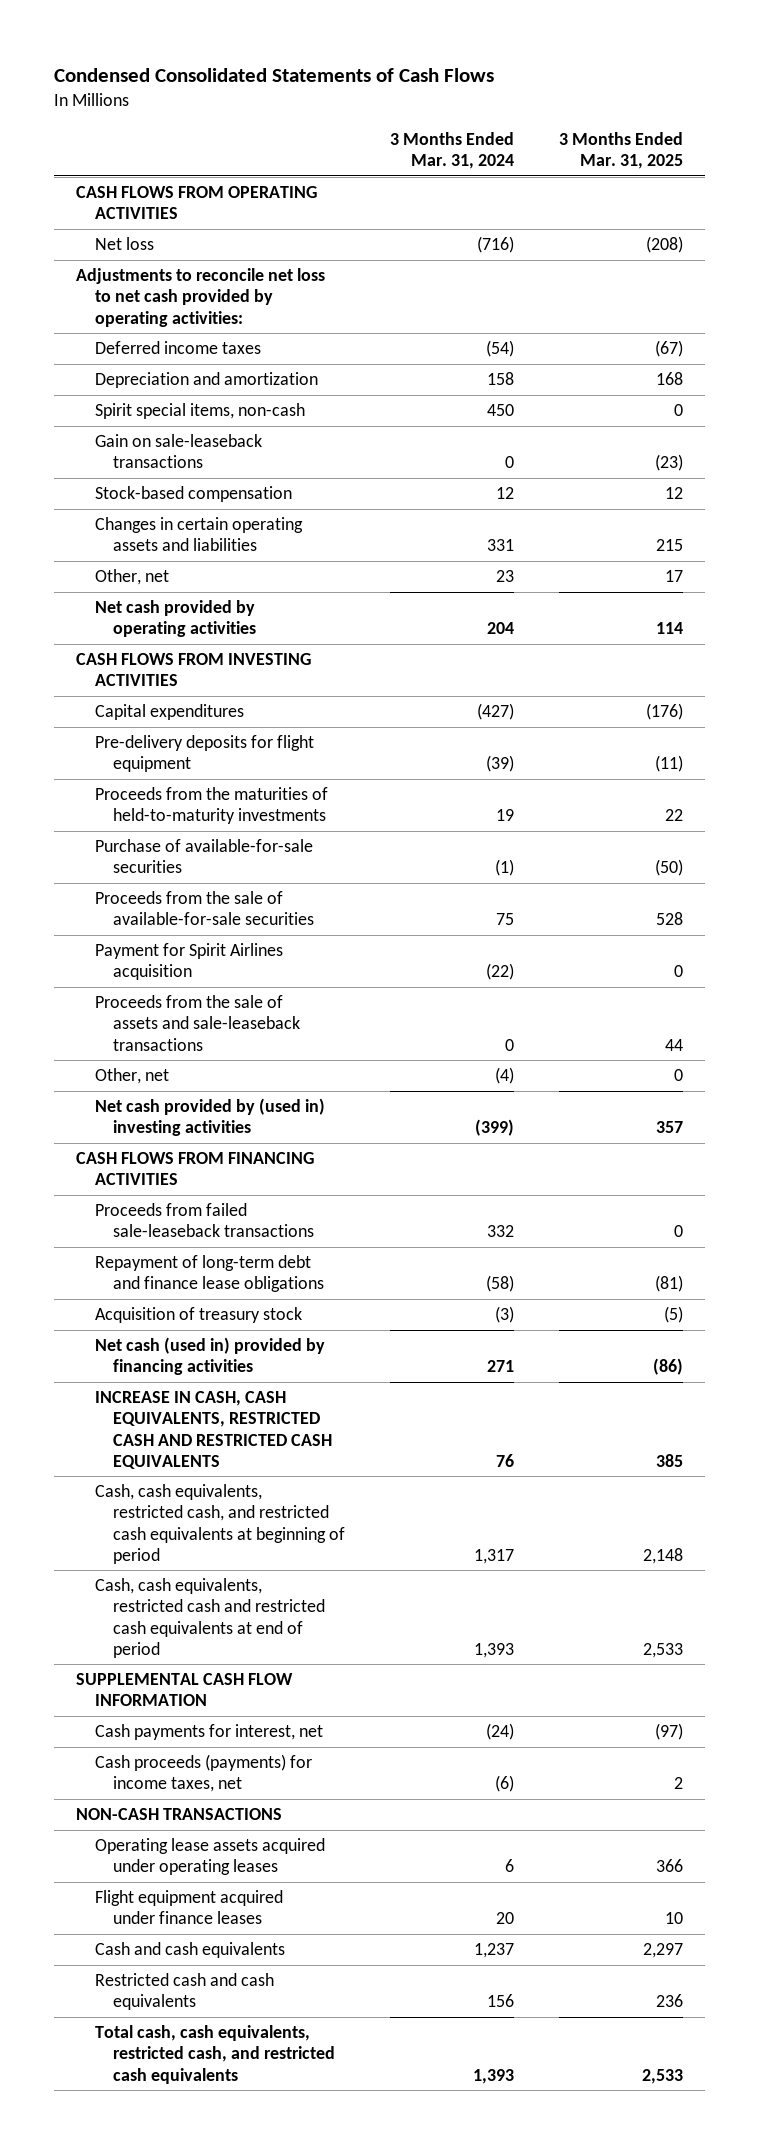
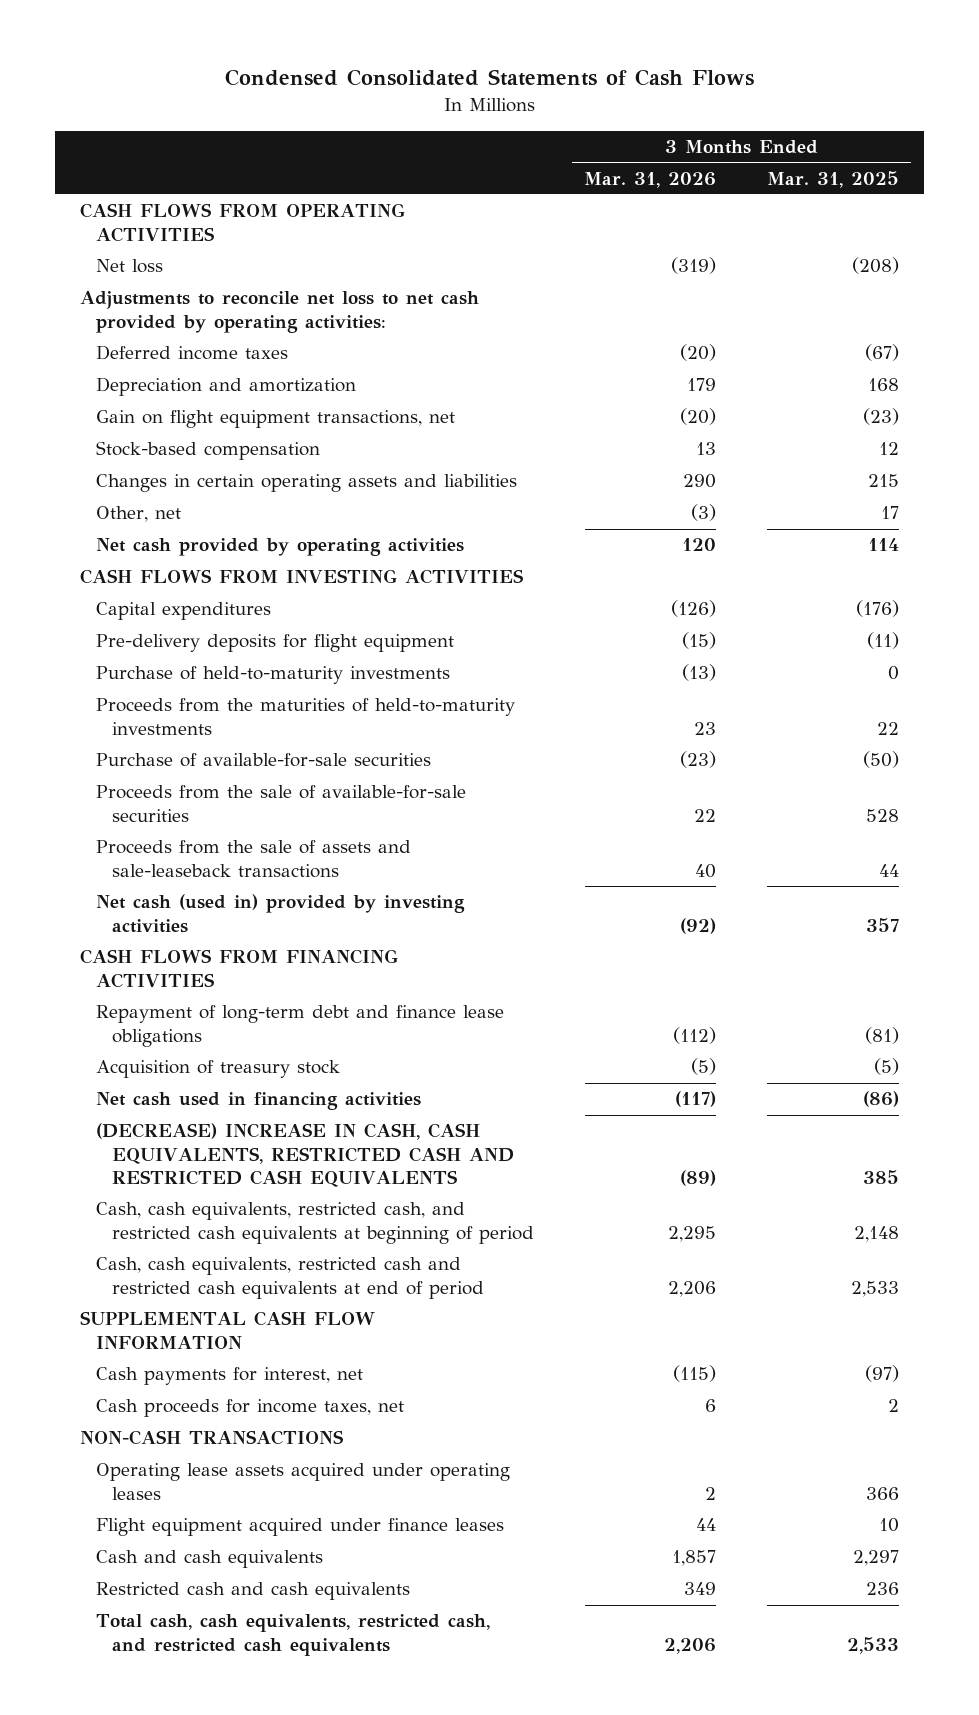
[390,132,515,170] 3 Months Ended Mar. 31, 2024 -> none
none -> [584,171,717,188] Mar. 31, 2026
[94,403,305,420] Spirit special items, non-cash -> none
[94,434,262,469] Gain on sale-leaseback transactions -> none
none -> [96,410,456,429] Gain on flight equipment transactions, net
none -> [96,666,451,685] Purchase of held-to-maturity investments
[94,943,283,981] Payment for Spirit Airlines acquisition -> none
[94,1068,169,1085] Other, net -> none
[94,1098,325,1137] Net cash provided by (used in) investing activities -> [96,894,466,933] Net cash (used in) provided by investing activities
[94,1203,315,1238] Proceeds from failed sale-leaseback transactions -> none
[94,1337,325,1376] Net cash (used in) provided by financing activities -> [96,1092,422,1111] Net cash used in financing activities
[94,1391,333,1469] INCREASE IN CASH, CASH EQUIVALENTS, RESTRICTED CASH AND RESTRICTED CASH EQUIVALENTS -> [96,1123,515,1188] (DECREASE) INCREASE IN CASH, CASH EQUIVALENTS, RESTRICTED CASH AND RESTRICTED CASH EQUIVALENTS
[94,1754,312,1793] Cash proceeds (payments) for income taxes, net -> [96,1399,405,1418] Cash proceeds for income taxes, net

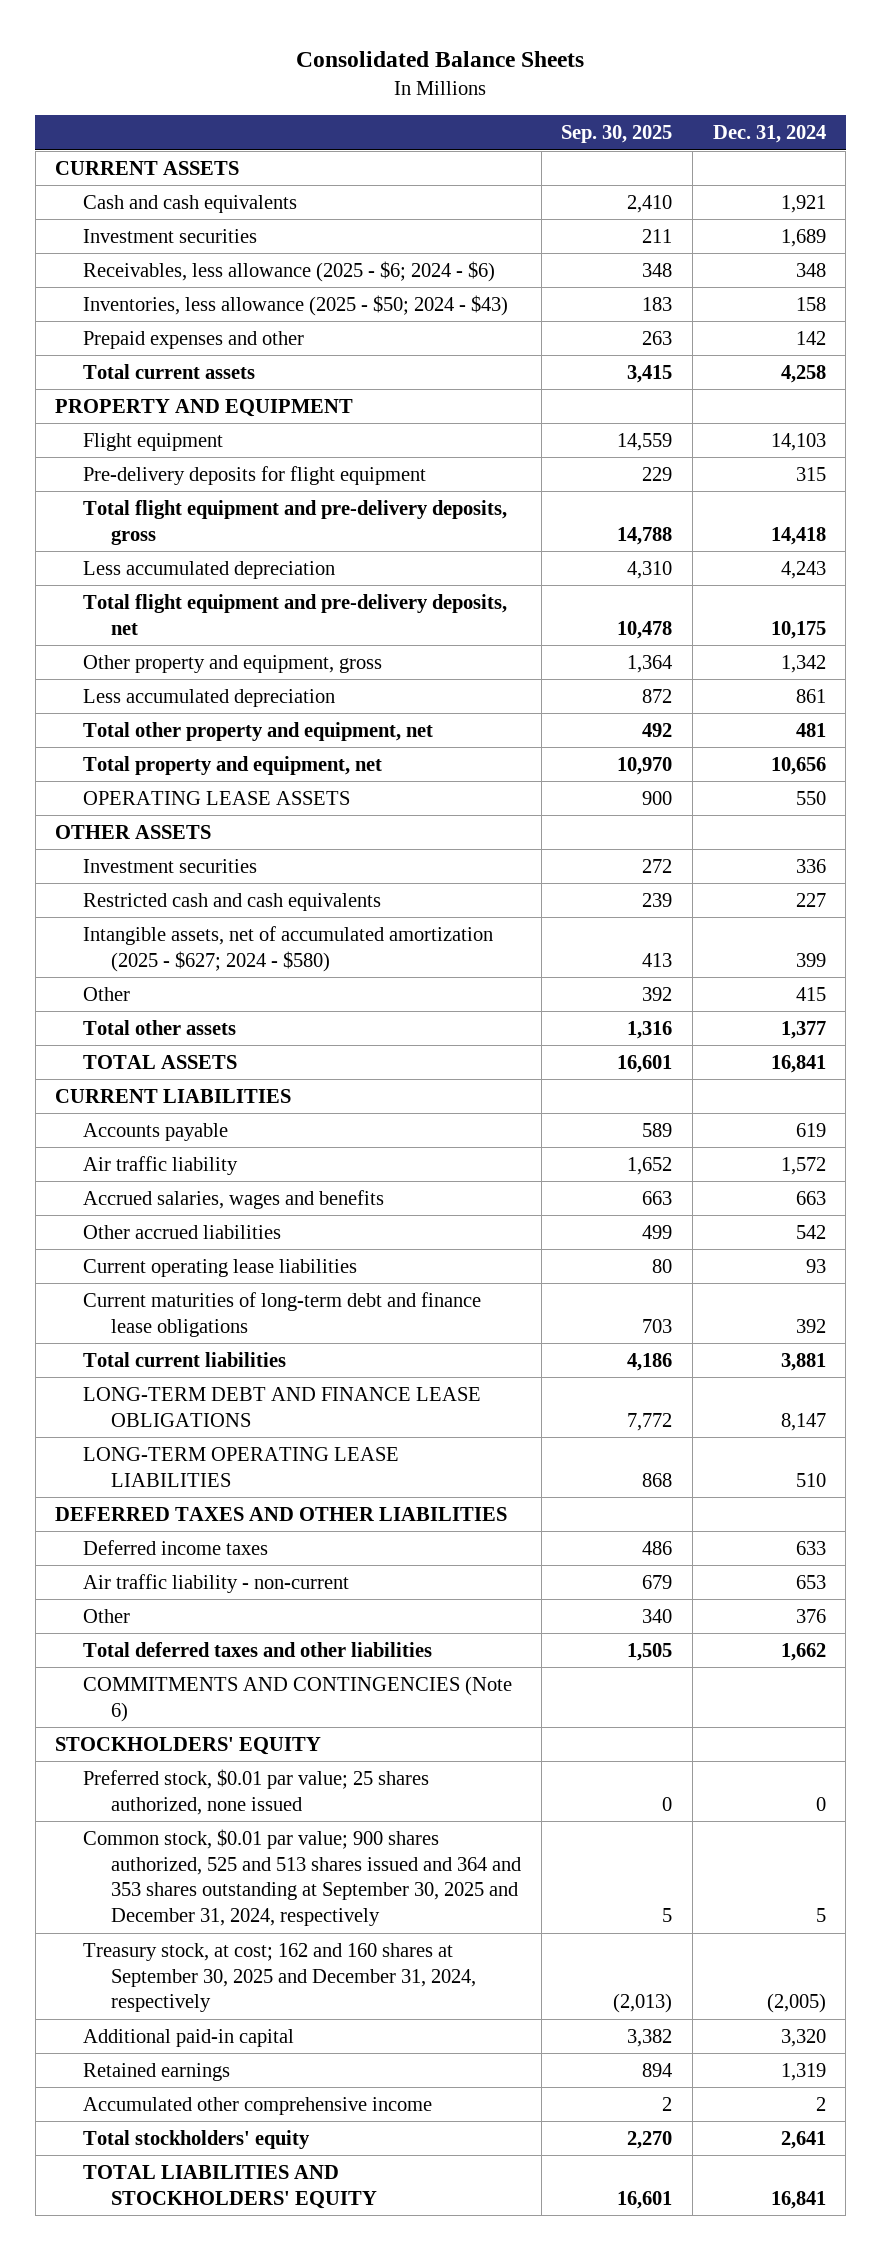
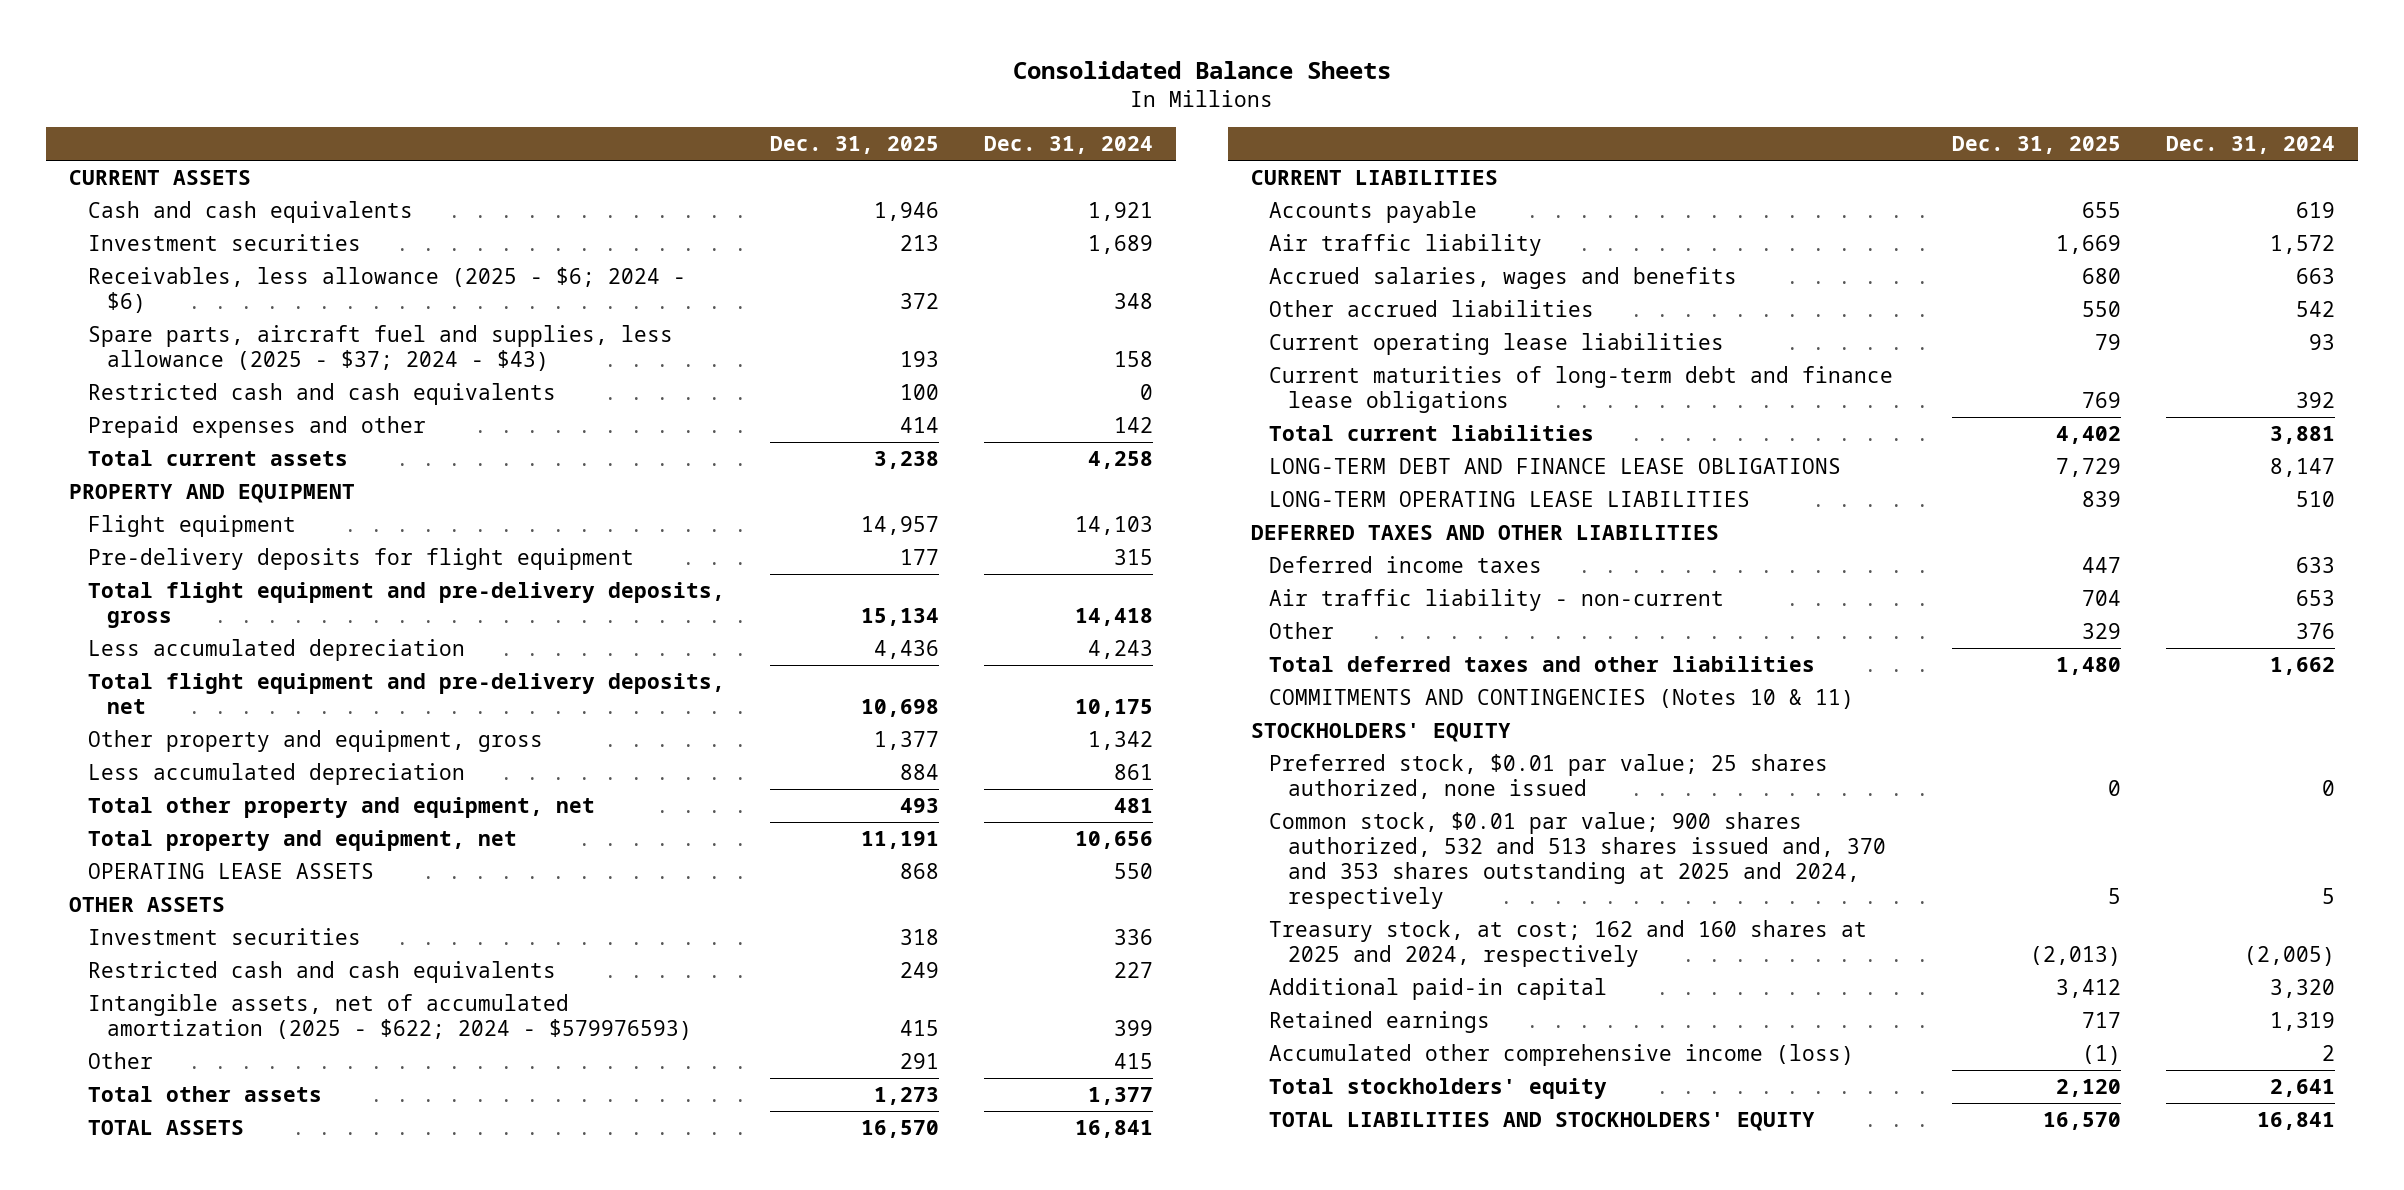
[561,125,673,144] Sep. 30, 2025 -> none
none -> [770,136,940,155] Dec. 31, 2025
[83,294,509,316] Inventories, less allowance (2025 - $50; 2024 - $43) -> [87,324,673,371] Spare parts, aircraft fuel and supplies, less allowance (2025 - $37; 2024 - $43)
none -> [87,382,556,405] Restricted cash and cash equivalents
[83,925,494,972] Intangible assets, net of accumulated amortization (2025 - $627; 2024 - $580) -> [87,993,692,1040] Intangible assets, net of accumulated amortization (2025 - $622; 2024 - $579976593)
[83,1675,513,1722] COMMITMENTS AND CONTINGENCIES (Note 6) -> [1269,688,1855,709] COMMITMENTS AND CONTINGENCIES (Notes 10 & 11)
[83,1828,522,1927] Common stock, $0.01 par value; 900 shares authorized, 525 and 513 shares issued and 364 and 353 shares outstanding at September 30, 2025 and December 31, 2024, respectively -> [1269,811,1887,910] Common stock, $0.01 par value; 900 shares authorized, 532 and 513 shares issued and, 370 and 353 shares outstanding at 2025 and 2024, respectively
[83,1942,477,2013] Treasury stock, at cost; 162 and 160 shares at September 30, 2025 and December 31, 2024, respectively -> [1269,919,1868,967] Treasury stock, at cost; 162 and 160 shares at 2025 and 2024, respectively
[83,2096,433,2115] Accumulated other comprehensive income -> [1269,1043,1855,1066] Accumulated other comprehensive income (loss)

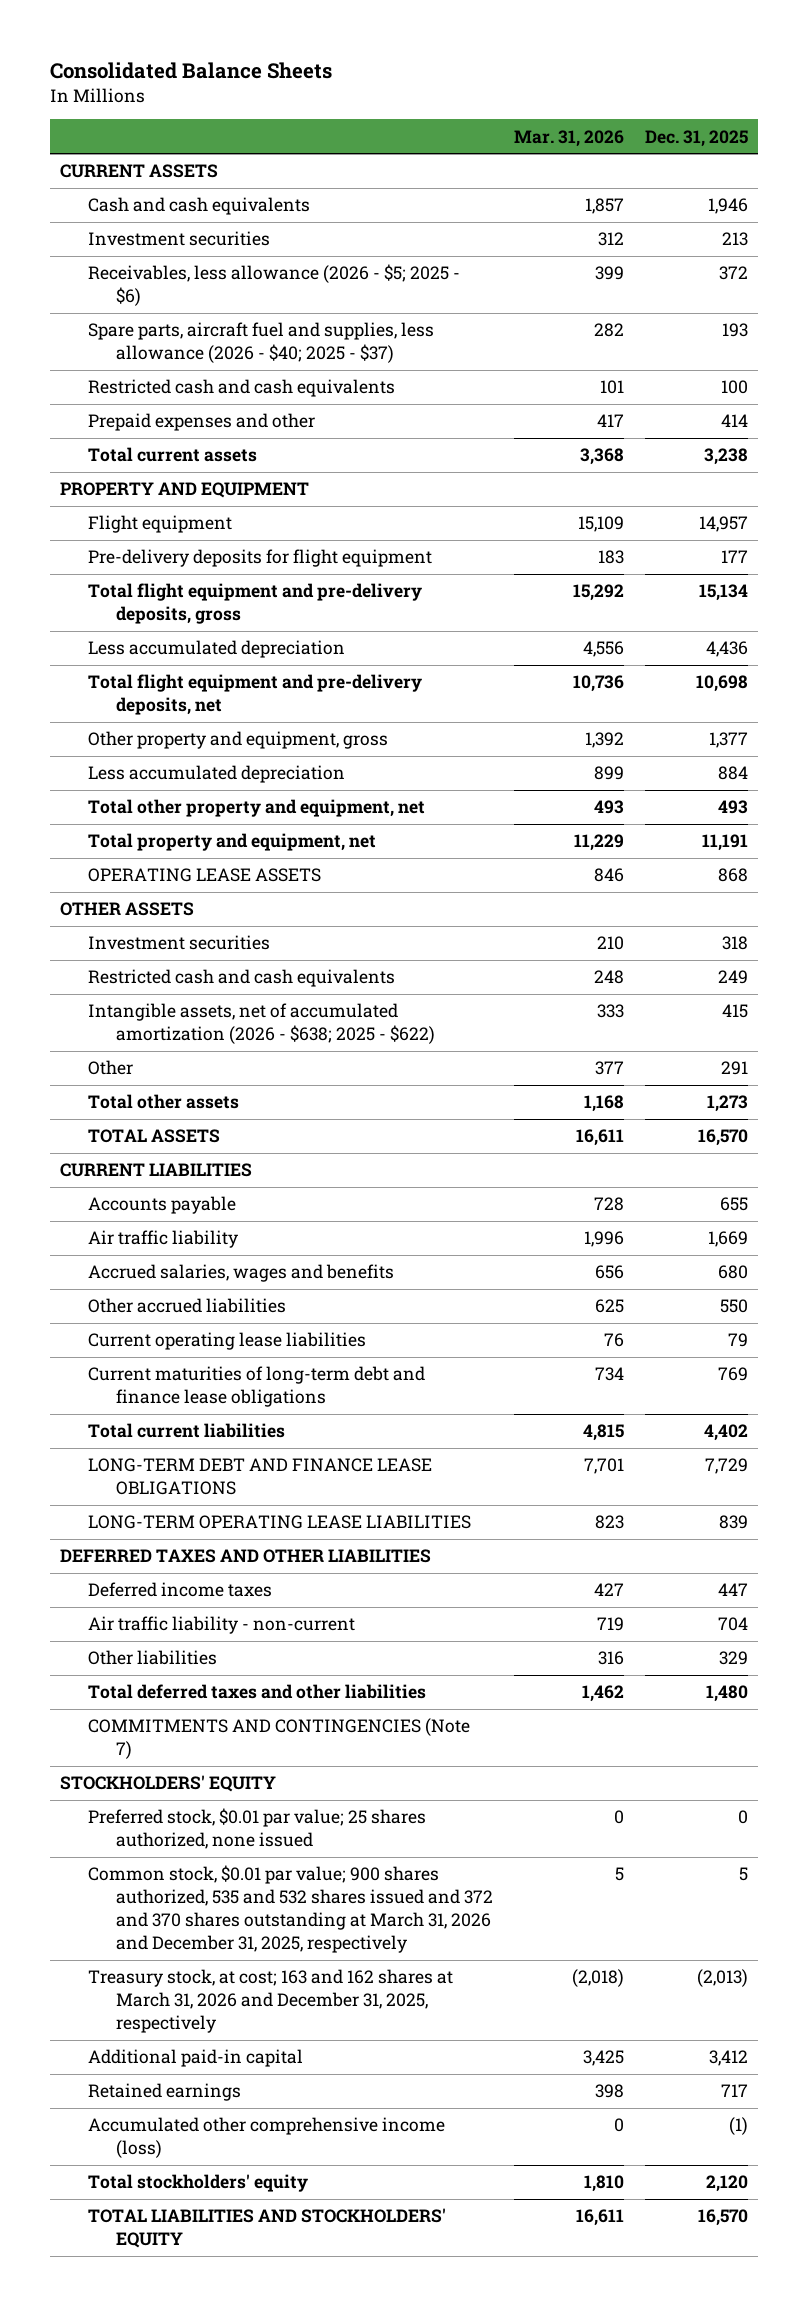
[984,136,1154,155] Dec. 31, 2024 -> none
none -> [514,129,625,147] Mar. 31, 2026
[87,266,686,313] Receivables, less allowance (2025 - $6; 2024 - $6) -> [88,264,461,307] Receivables, less allowance (2026 - $5; 2025 - $6)
[87,324,673,371] Spare parts, aircraft fuel and supplies, less allowance (2025 - $37; 2024 - $43) -> [88,322,435,364] Spare parts, aircraft fuel and supplies, less allowance (2026 - $40; 2025 - $37)
[87,993,692,1040] Intangible assets, net of accumulated amortization (2025 - $622; 2024 - $579976593) -> [88,1003,436,1045] Intangible assets, net of accumulated amortization (2026 - $638; 2025 - $622)
[1269,621,1335,639] Other -> [88,1650,218,1666] Other liabilities
[1269,688,1855,709] COMMITMENTS AND CONTINGENCIES (Notes 10 & 11) -> [88,1718,471,1760] COMMITMENTS AND CONTINGENCIES (Note 7)
[1269,811,1887,910] Common stock, $0.01 par value; 900 shares authorized, 532 and 513 shares issued and, 370 and 353 shares outstanding at 2025 and 2024, respectively -> [88,1865,494,1954] Common stock, $0.01 par value; 900 shares authorized, 535 and 532 shares issued and 372 and 370 shares outstanding at March 31, 2026 and December 31, 2025, respectively
[1269,919,1868,967] Treasury stock, at cost; 162 and 160 shares at 2025 and 2024, respectively -> [88,1969,454,2034] Treasury stock, at cost; 163 and 162 shares at March 31, 2026 and December 31, 2025, respectively

